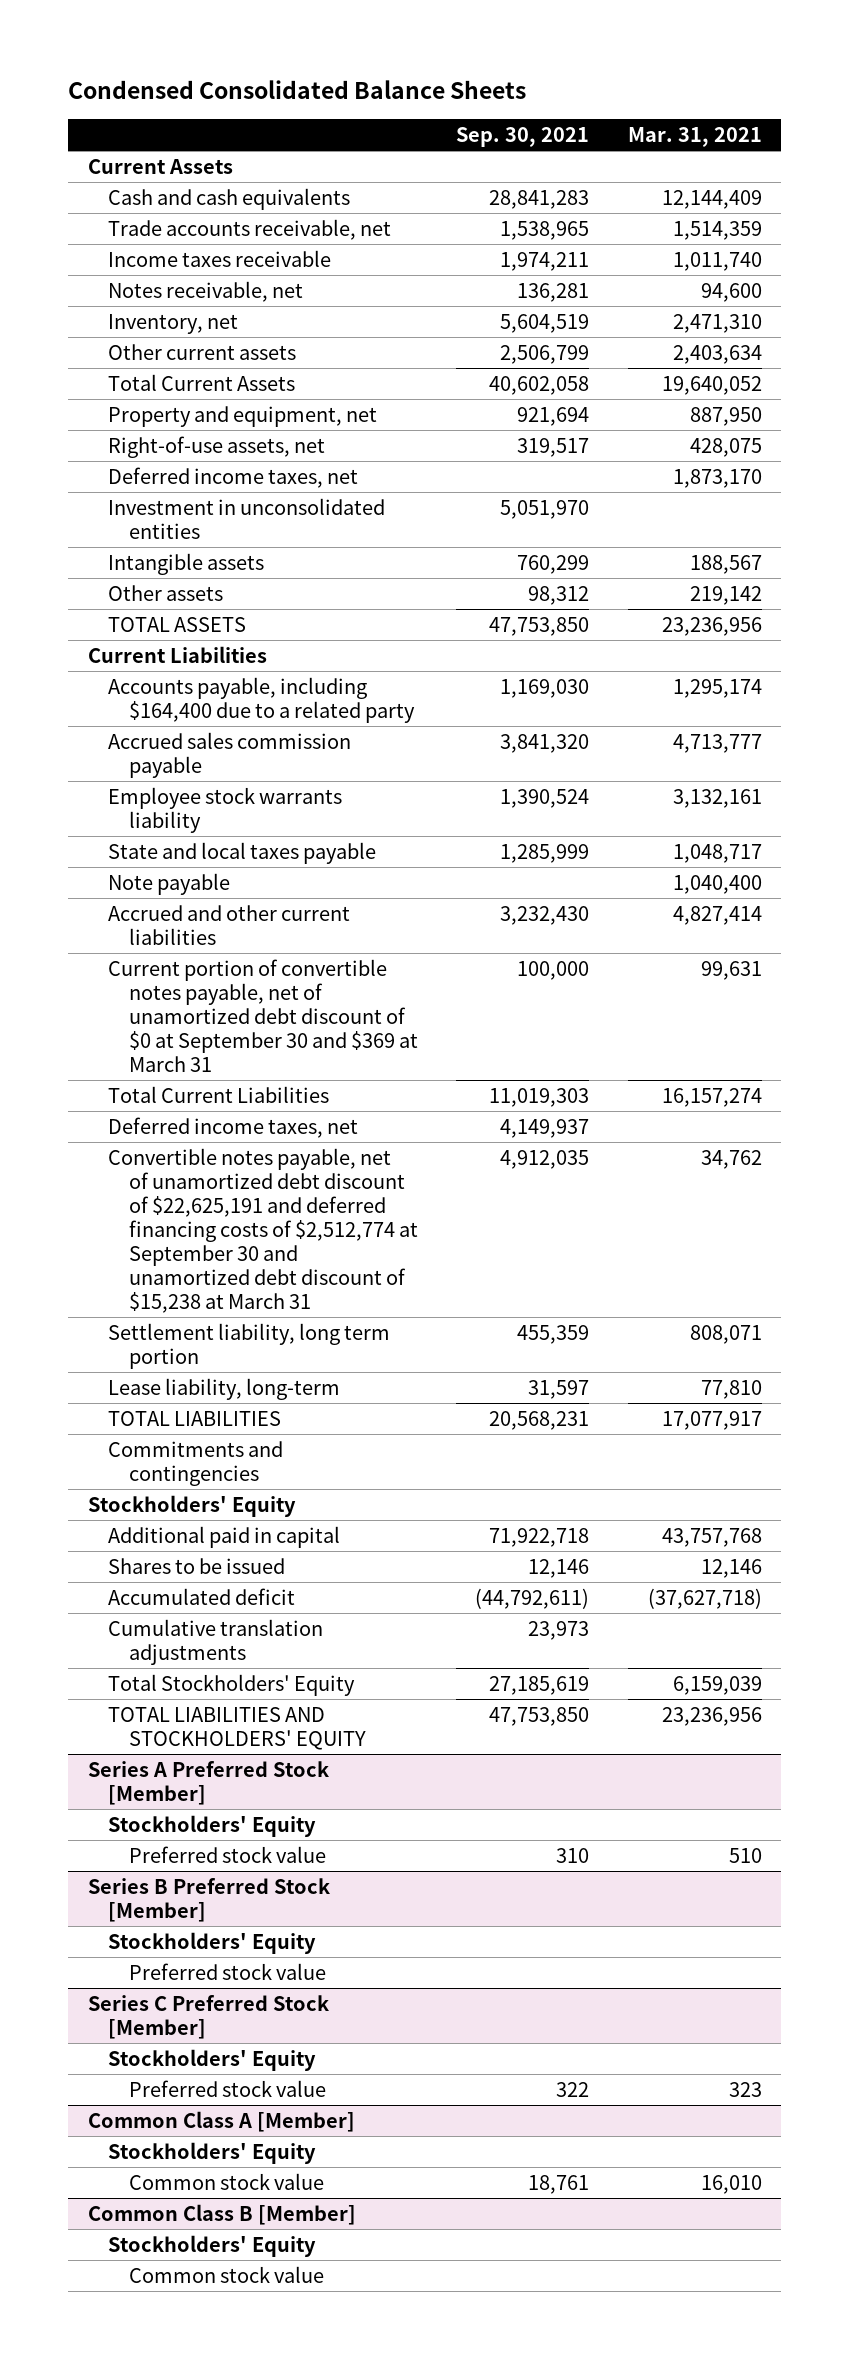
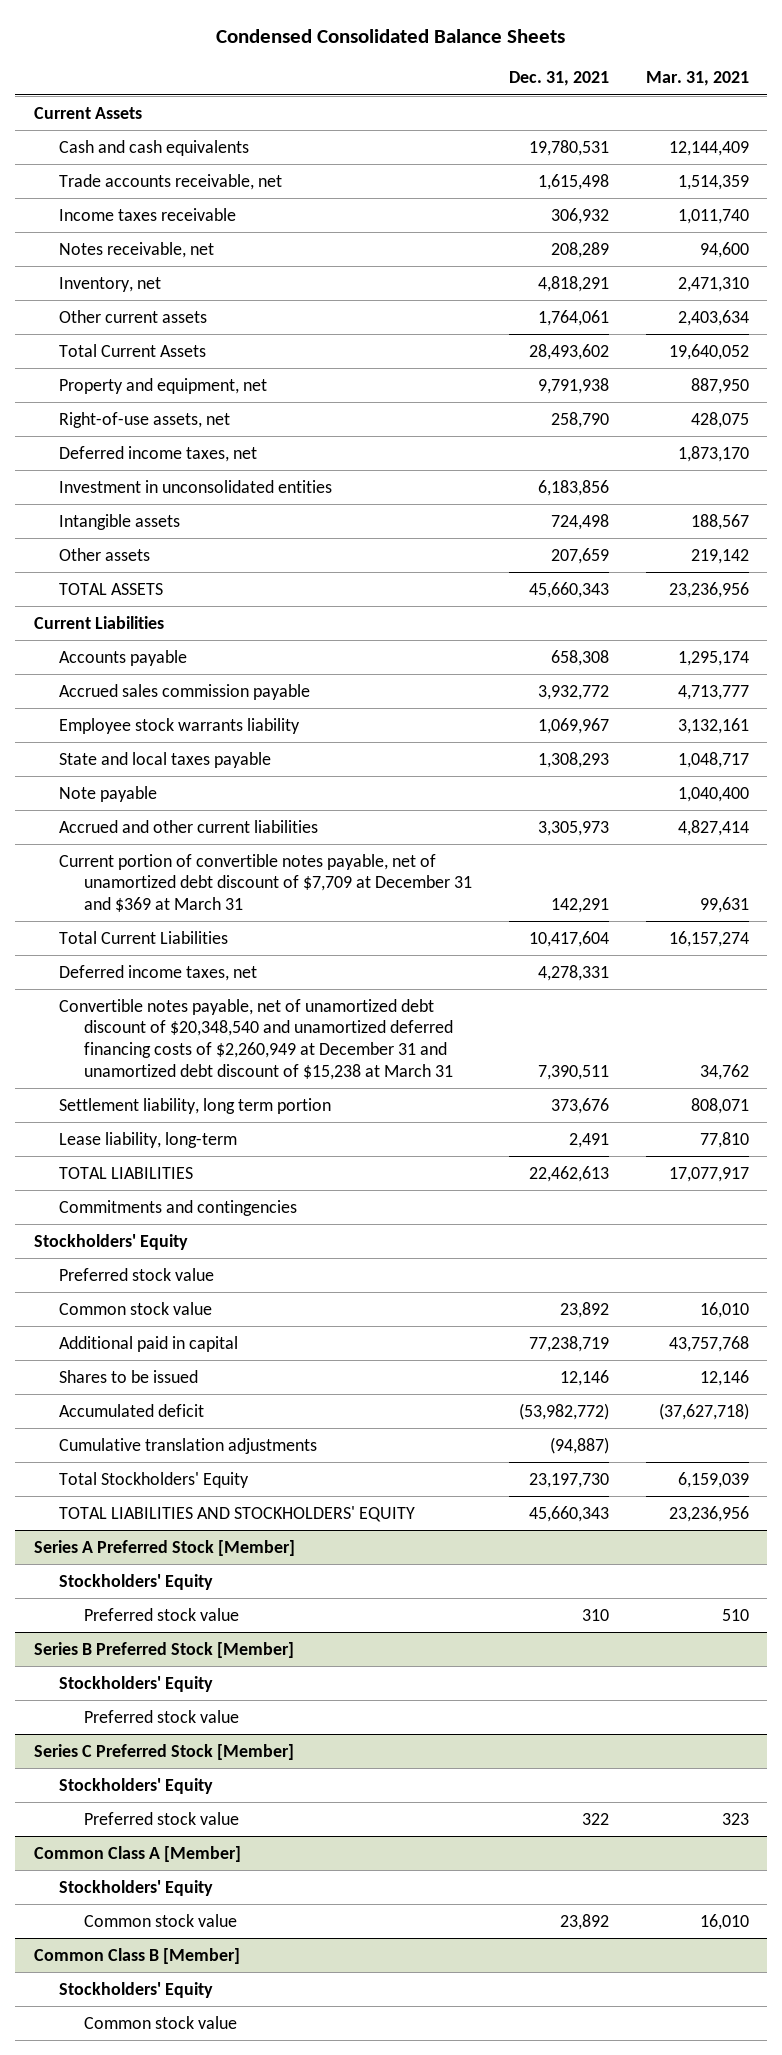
[456,126,590,147] Sep. 30, 2021 -> none
none -> [508,71,609,87] Dec. 31, 2021
[108,676,415,723] Accounts payable, including $164,400 due to a related party -> [58,649,187,666] Accounts payable
[108,958,418,1073] Current portion of convertible notes payable, net of unamortized debt discount of $0 at September 30 and $369 at March 31 -> [58,853,472,913] Current portion of convertible notes payable, net of unamortized debt discount of $7,709 at December 31 and $369 at March 31
[108,1147,418,1314] Convertible notes payable, net of unamortized debt discount of $22,625,191 and deferred financing costs of $2,512,774 at September 30 and unamortized debt discount of $15,238 at March 31 -> [58,998,453,1080] Convertible notes payable, net of unamortized debt discount of $20,348,540 and unamortized deferred financing costs of $2,260,949 at December 31 and unamortized debt discount of $15,238 at March 31
none -> [58,1267,214,1281] Preferred stock value
none -> [58,1301,212,1315] Common stock value

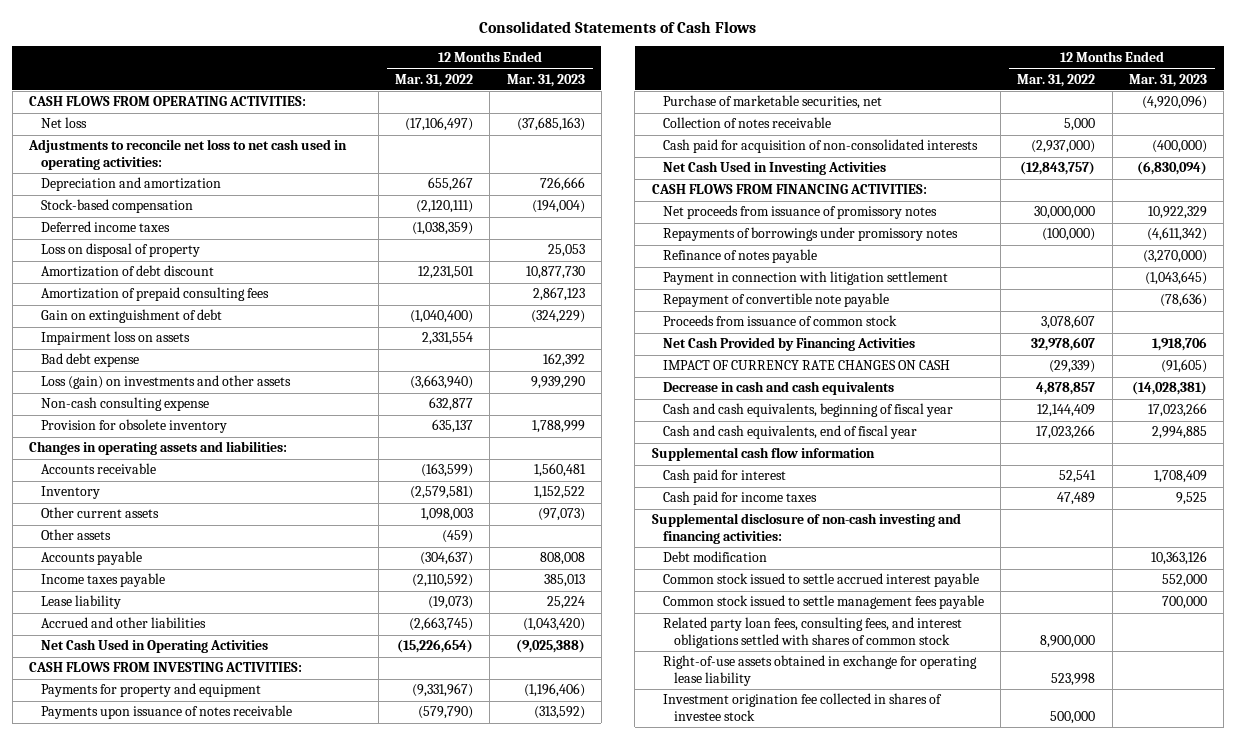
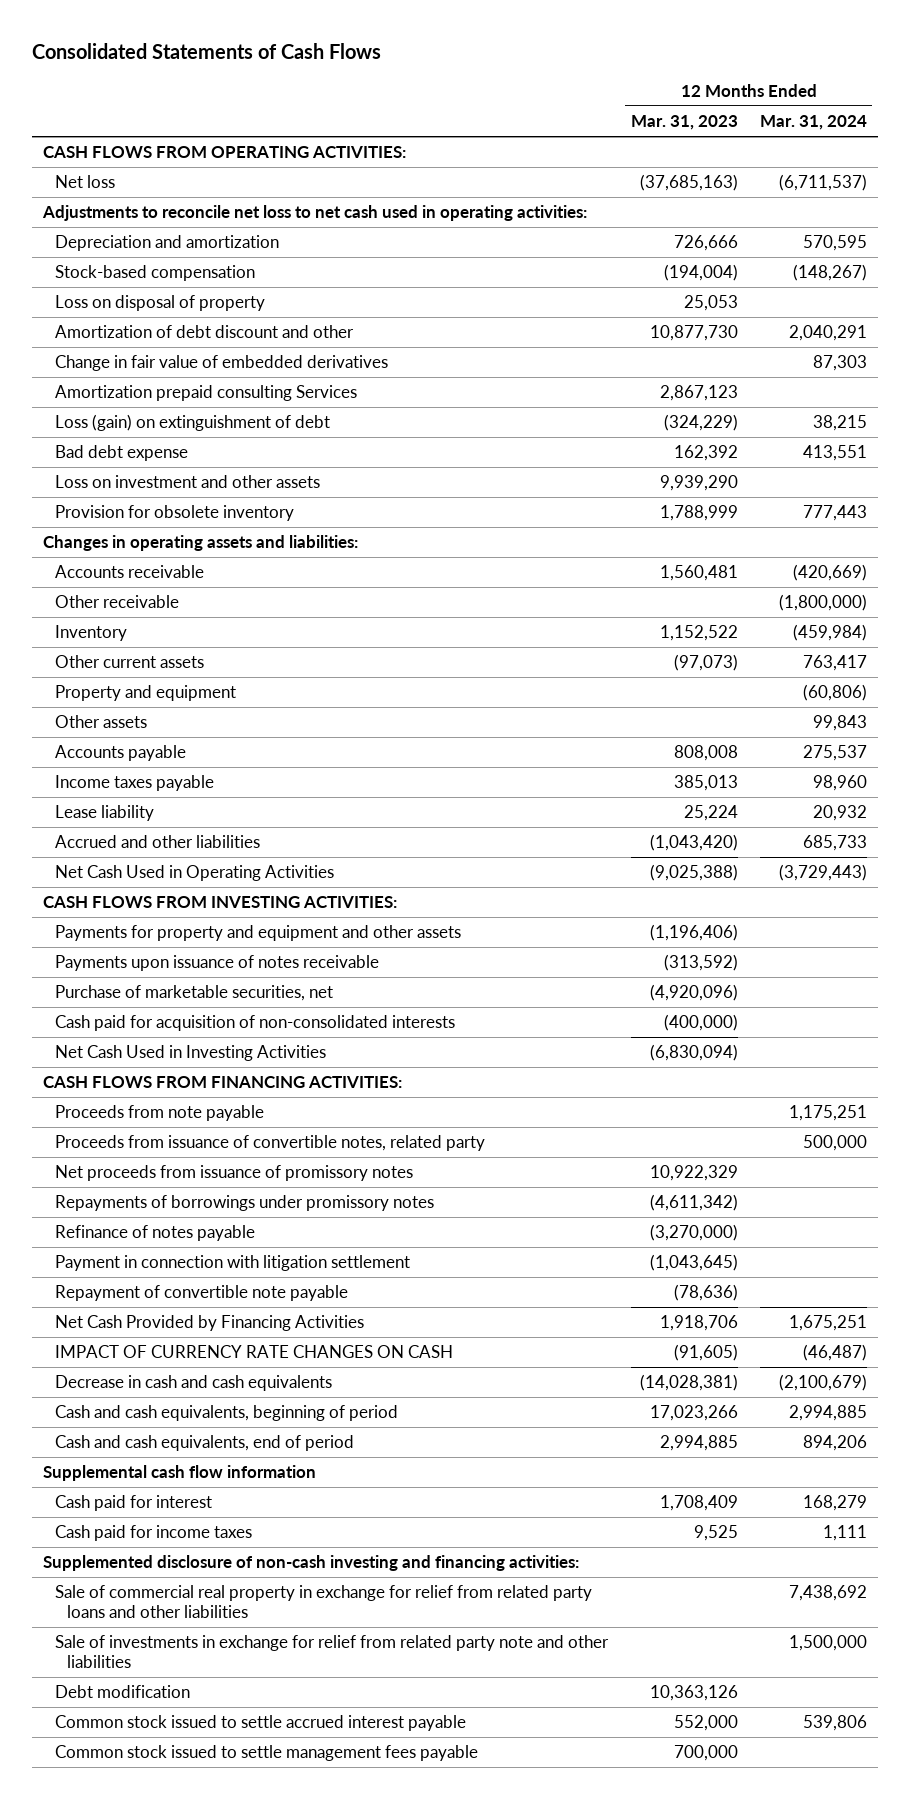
[395,73,474,87] Mar. 31, 2022 -> none
none -> [759,115,867,131] Mar. 31, 2024
[40,221,170,233] Deferred income taxes -> none
[40,331,190,346] Impairment loss on assets -> none
[40,265,214,278] Amortization of debt discount -> [55,325,355,339] Amortization of debt discount and other
none -> [55,355,389,372] Change in fair value of embedded derivatives
[40,287,269,302] Amortization of prepaid consulting fees -> [55,385,358,402] Amortization prepaid consulting Services
[40,309,222,324] Gain on extinguishment of debt -> [55,414,331,432] Loss (gain) on extinguishment of debt
[40,397,209,412] Non-cash consulting expense -> none
[40,375,291,390] Loss (gain) on investments and other assets -> [55,475,321,489] Loss on investment and other assets
none -> [55,595,180,609] Other receivable
none -> [55,685,237,702] Property and equipment
[40,683,261,698] Payments for property and equipment -> [55,925,462,942] Payments for property and equipment and other assets
[662,117,831,129] Collection of notes receivable -> none
none -> [55,1105,265,1122] Proceeds from note payable
none -> [55,1135,486,1152] Proceeds from issuance of convertible notes, related party
[662,315,897,327] Proceeds from issuance of common stock -> none
[662,403,953,418] Cash and cash equivalents, beginning of fiscal year -> [55,1405,399,1422] Cash and cash equivalents, beginning of period
[662,425,917,440] Cash and cash equivalents, end of fiscal year -> [55,1435,355,1452] Cash and cash equivalents, end of period
[651,513,961,544] Supplemental disclosure of non-cash investing and financing activities: -> [43,1555,580,1572] Supplemented disclosure of non-cash investing and financing activities:
none -> [55,1585,593,1619] Sale of commercial real property in exchange for relief from related party loans and other liabilities
none -> [55,1635,610,1669] Sale of investments in exchange for relief from related party note and other liabilities
[662,617,962,648] Related party loan fees, consulting fees, and interest obligations settled with shares of common stock -> none
[662,655,977,686] Right-of-use assets obtained in exchange for operating lease liability -> none
[662,693,942,721] Investment origination fee collected in shares of investee stock -> none

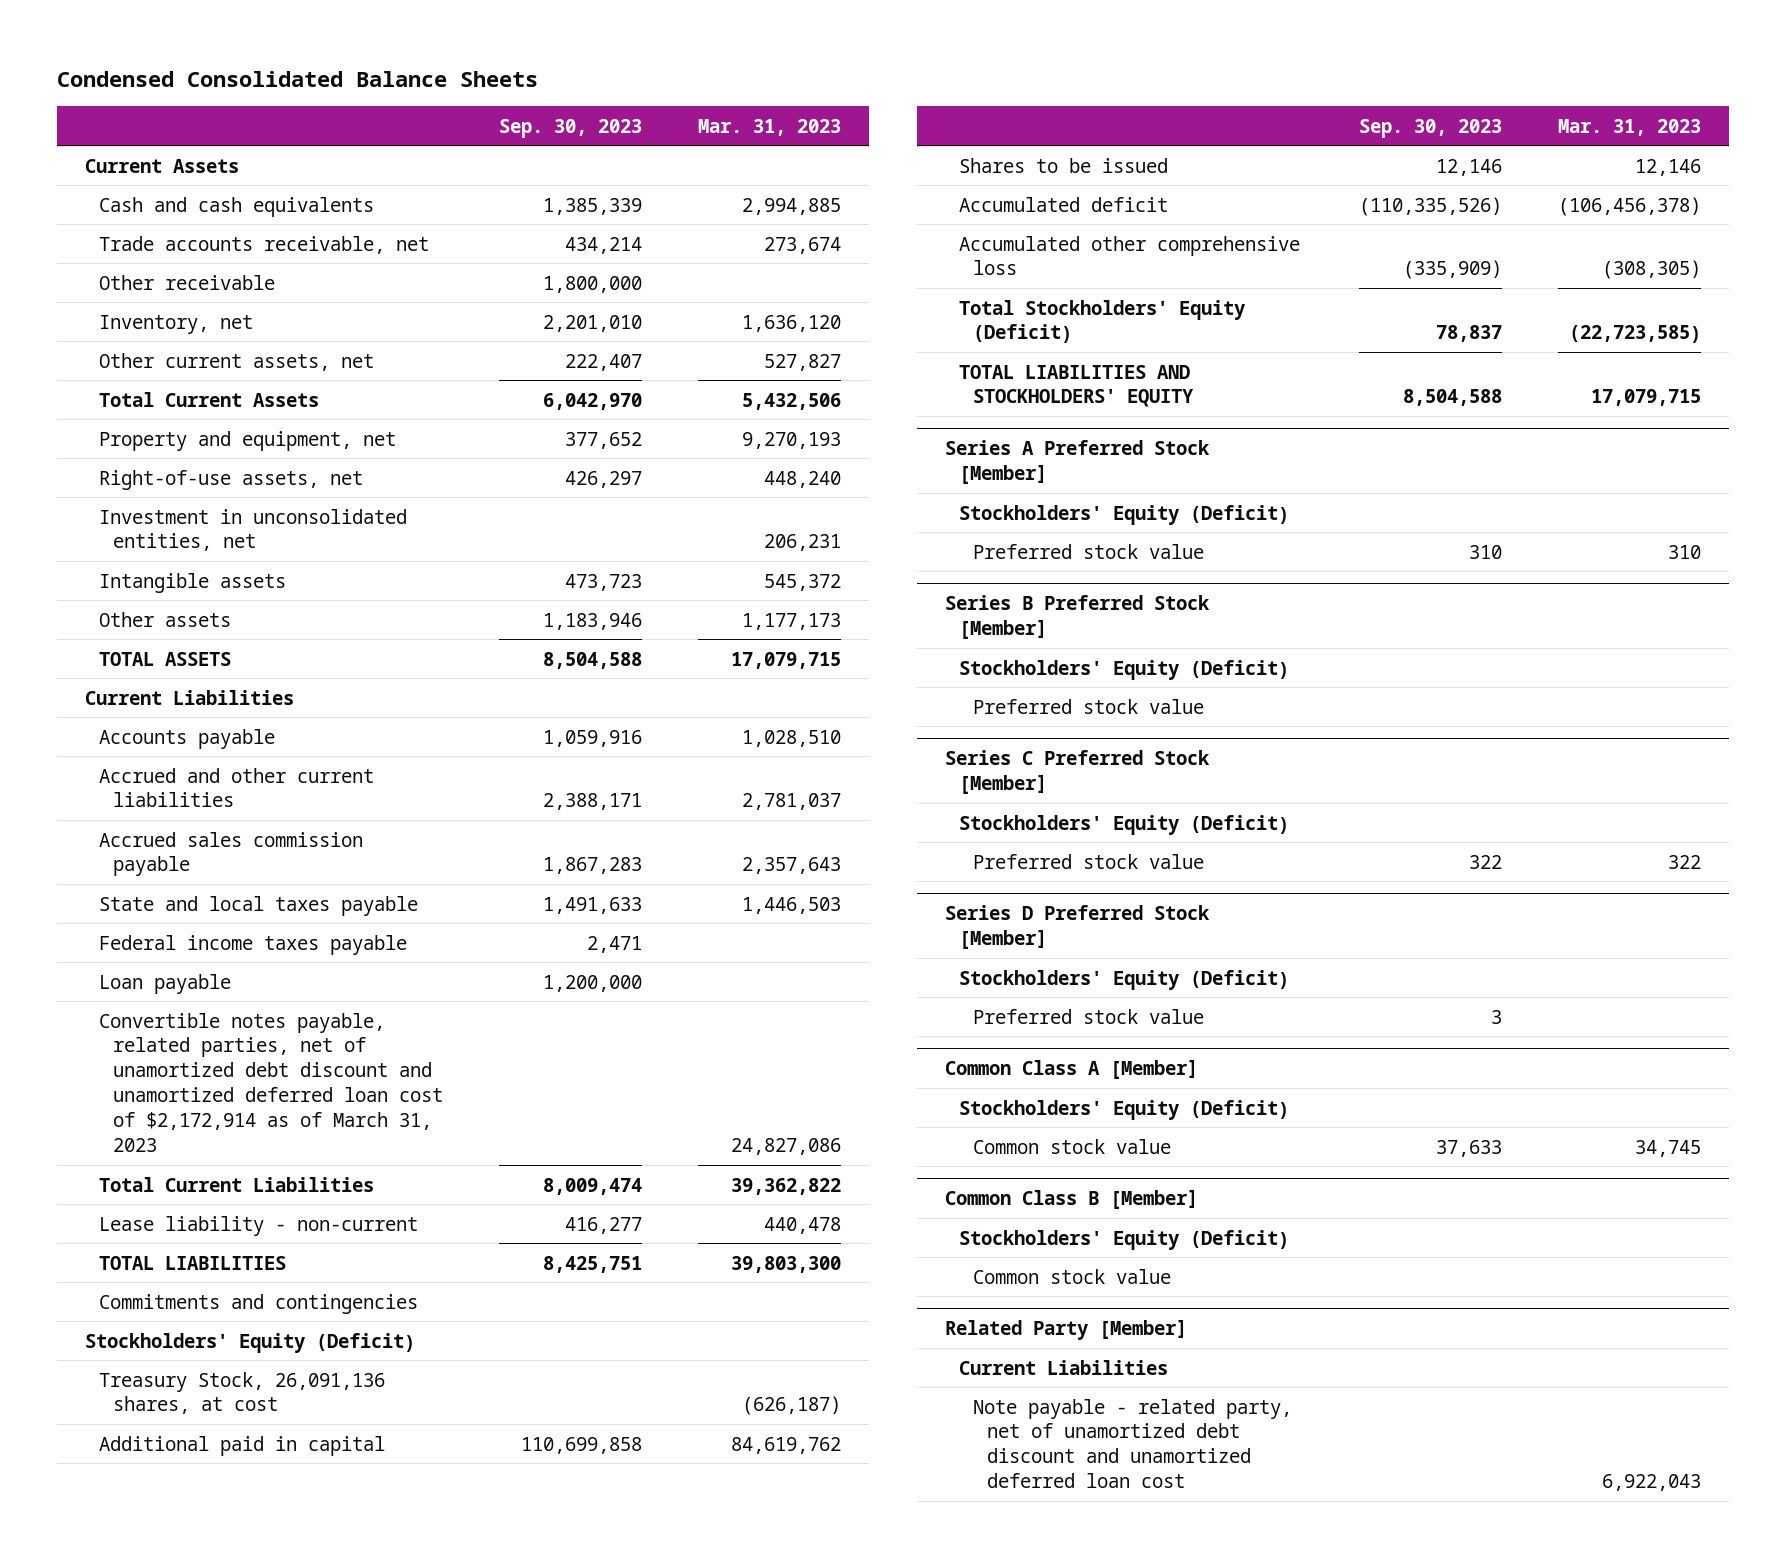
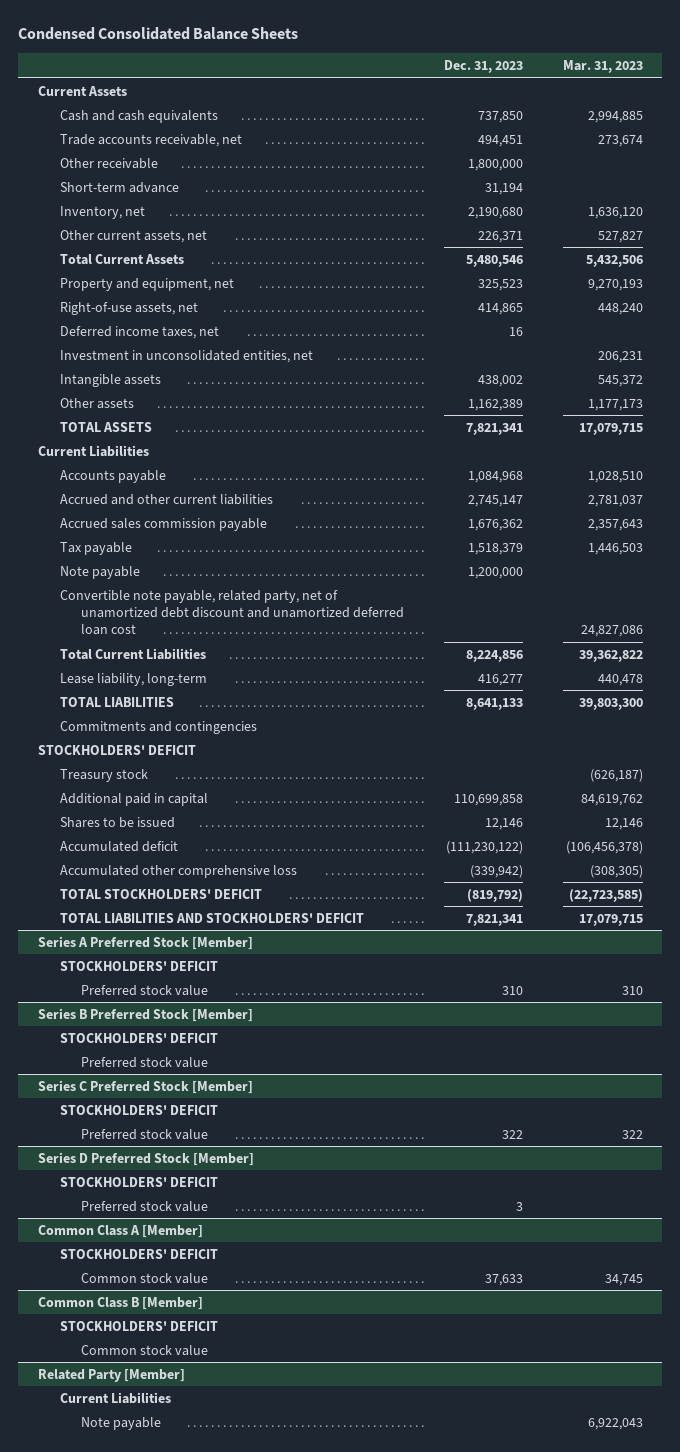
[499,118,643,138] Sep. 30, 2023 -> none
none -> [443,59,523,73] Dec. 31, 2023
none -> [59,181,179,193] Short-term advance
none -> [59,325,219,339] Deferred income taxes, net
[99,934,408,955] Federal income taxes payable -> none
[99,973,232,994] Loan payable -> none
[99,895,419,916] State and local taxes payable -> [59,541,132,555] Tax payable
none -> [59,565,140,579] Note payable
[99,1012,444,1152] Convertible notes payable, related parties, net of unamortized debt discount and unamortized deferred loan cost of $2,172,914 as of March 31, 2023 -> [59,589,405,636] Convertible note payable, related party, net of unamortized debt discount and unamortized deferred loan cost
[99,1215,419,1236] Lease liability - non-current -> [59,672,207,686] Lease liability, long-term
[85,1332,416,1353] Stockholders' Equity (Deficit) -> [37,744,196,755] STOCKHOLDERS' DEFICIT
[99,1371,386,1415] Treasury Stock, 26,091,136 shares, at cost -> [59,768,148,782] Treasury stock
[959,299,1247,344] Total Stockholders' Equity (Deficit) -> [59,888,262,899] TOTAL STOCKHOLDERS' DEFICIT
[959,364,1195,408] TOTAL LIABILITIES AND STOCKHOLDERS' EQUITY -> [59,912,364,923] TOTAL LIABILITIES AND STOCKHOLDERS' DEFICIT
[959,504,1290,525] Stockholders' Equity (Deficit) -> [59,960,218,971] STOCKHOLDERS' DEFICIT
[959,659,1290,680] Stockholders' Equity (Deficit) -> [59,1032,218,1043] STOCKHOLDERS' DEFICIT
[959,814,1290,835] Stockholders' Equity (Deficit) -> [59,1104,218,1115] STOCKHOLDERS' DEFICIT
[959,969,1290,990] Stockholders' Equity (Deficit) -> [59,1176,218,1187] STOCKHOLDERS' DEFICIT
[959,1099,1290,1120] Stockholders' Equity (Deficit) -> [59,1248,218,1259] STOCKHOLDERS' DEFICIT
[959,1229,1290,1250] Stockholders' Equity (Deficit) -> [59,1320,218,1331] STOCKHOLDERS' DEFICIT
[973,1398,1293,1489] Note payable - related party, net of unamortized debt discount and unamortized deferred loan cost -> [81,1416,162,1430] Note payable

